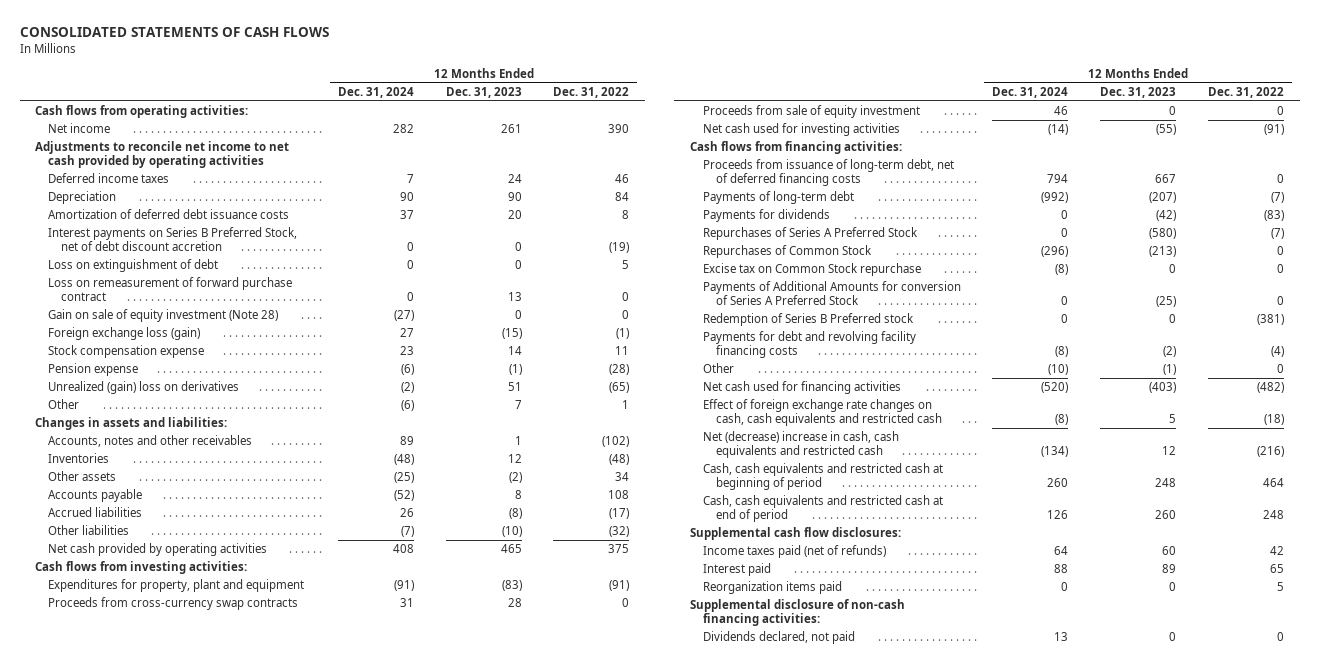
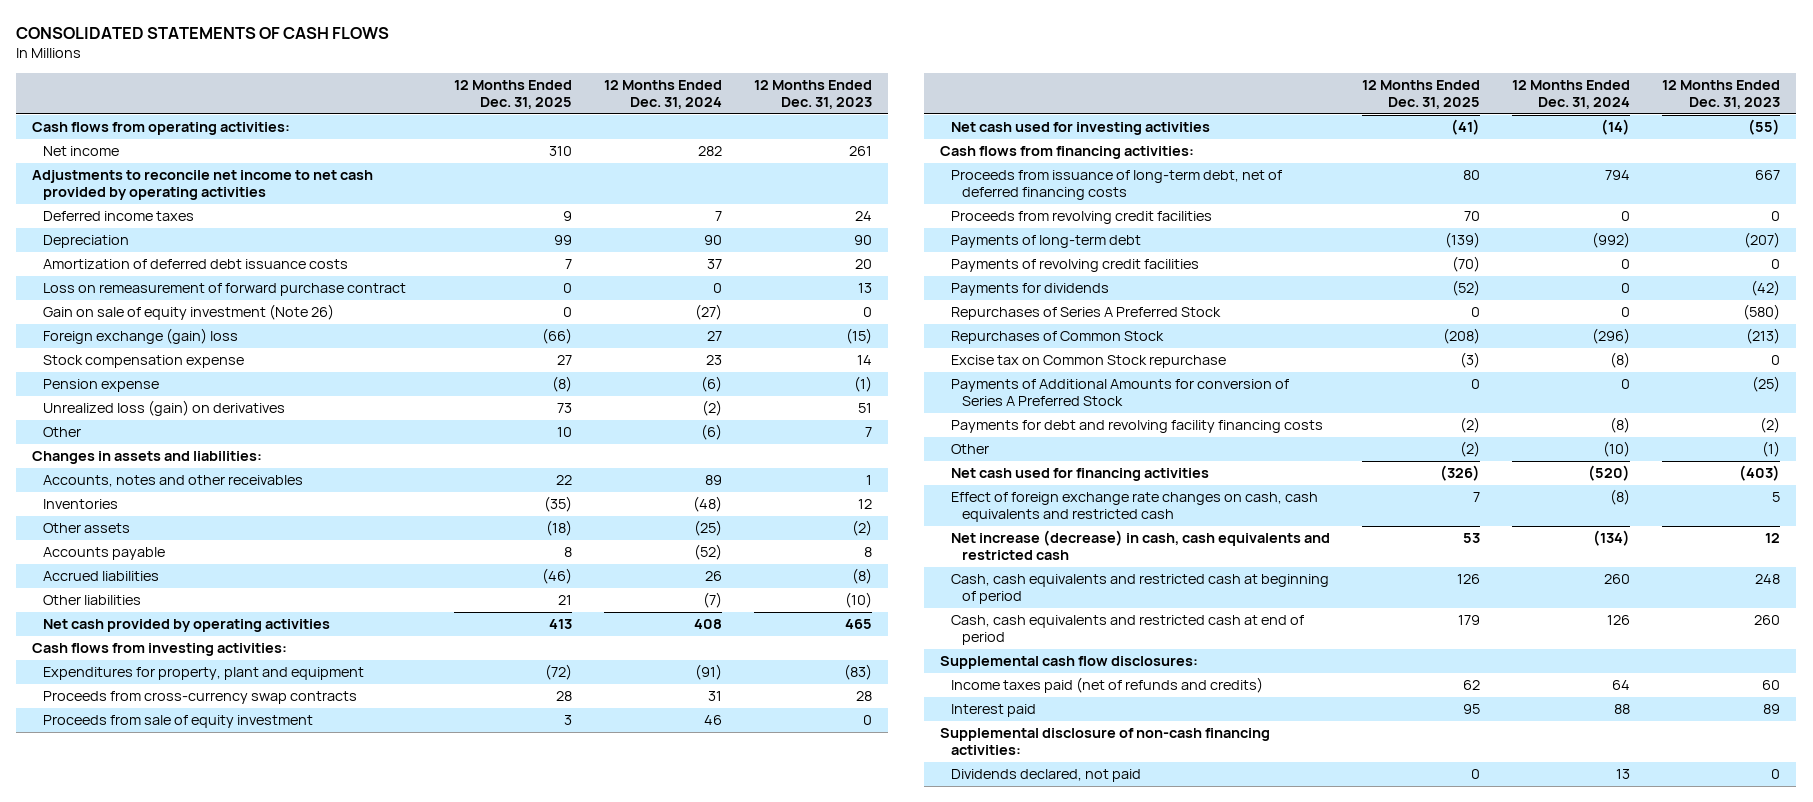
[553,86,630,98] Dec. 31, 2022 -> none
none -> [454,80,573,110] 12 Months Ended Dec. 31, 2025
[48,227,298,252] Interest payments on Series B Preferred Stock, net of debt discount accretion -> none
[48,259,219,273] Loss on extinguishment of debt -> none
[48,309,279,323] Gain on sale of equity investment (Note 28) -> [43,304,335,321] Gain on sale of equity investment (Note 26)
[48,327,201,341] Foreign exchange loss (gain) -> [43,328,239,345] Foreign exchange (gain) loss
[48,381,240,395] Unrealized (gain) loss on derivatives -> [43,400,286,417] Unrealized loss (gain) on derivatives
none -> [951,211,1213,225] Proceeds from revolving credit facilities
none -> [951,259,1200,273] Payments of revolving credit facilities
[702,313,914,327] Redemption of Series B Preferred stock -> none
[702,431,899,459] Net (decrease) increase in cash, cash equivalents and restricted cash -> [951,530,1331,561] Net increase (decrease) in cash, cash equivalents and restricted cash
[702,545,886,559] Income taxes paid (net of refunds) -> [951,677,1264,694] Income taxes paid (net of refunds and credits)
[702,581,842,595] Reorganization items paid -> none

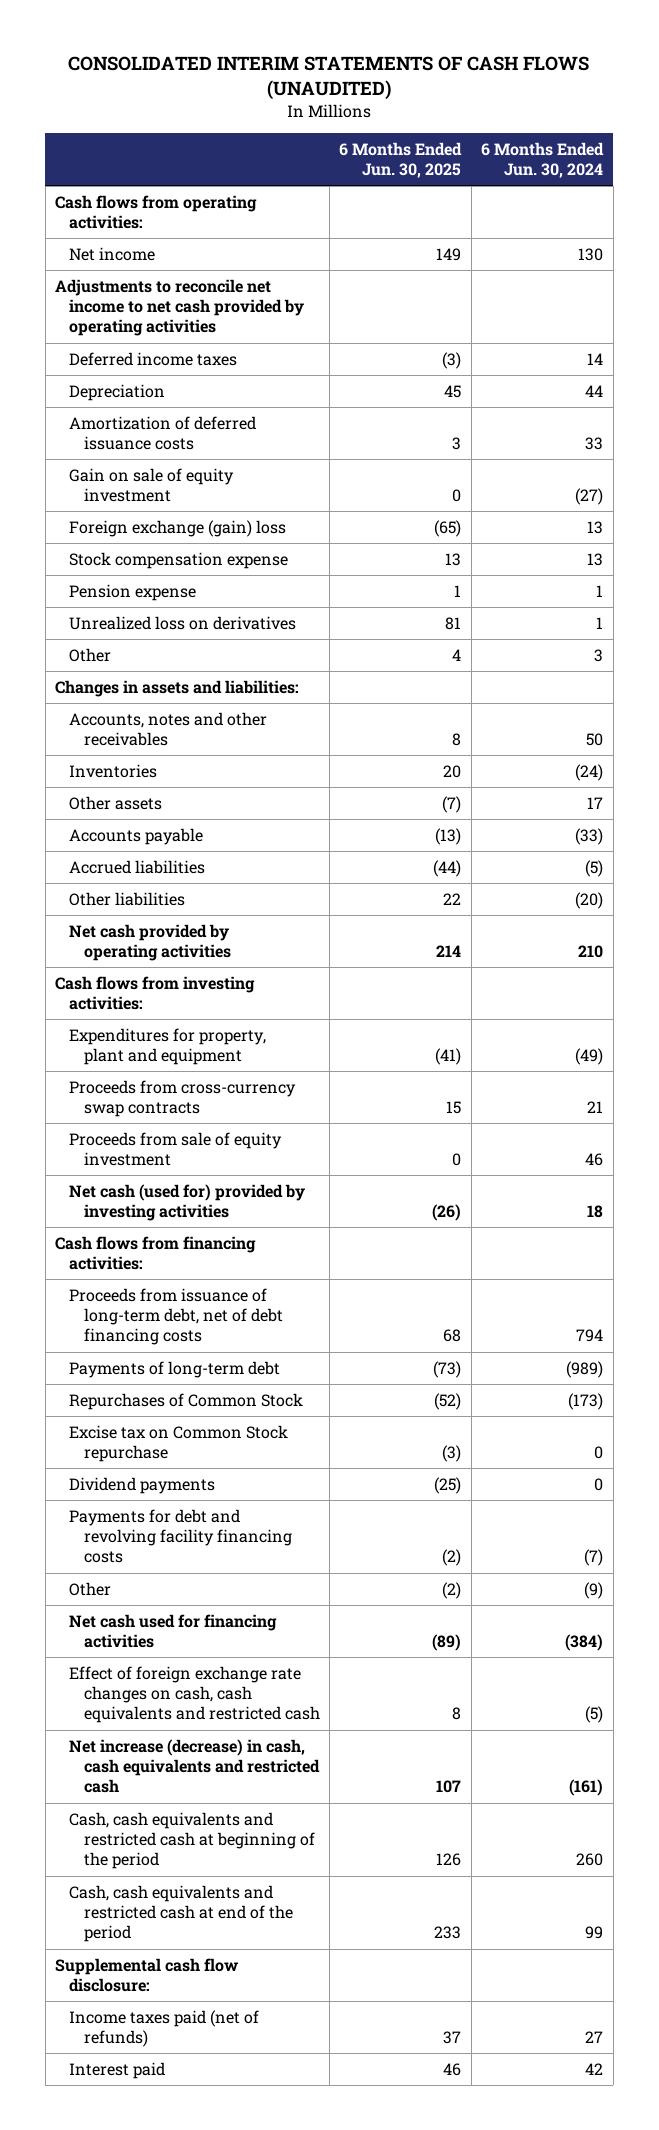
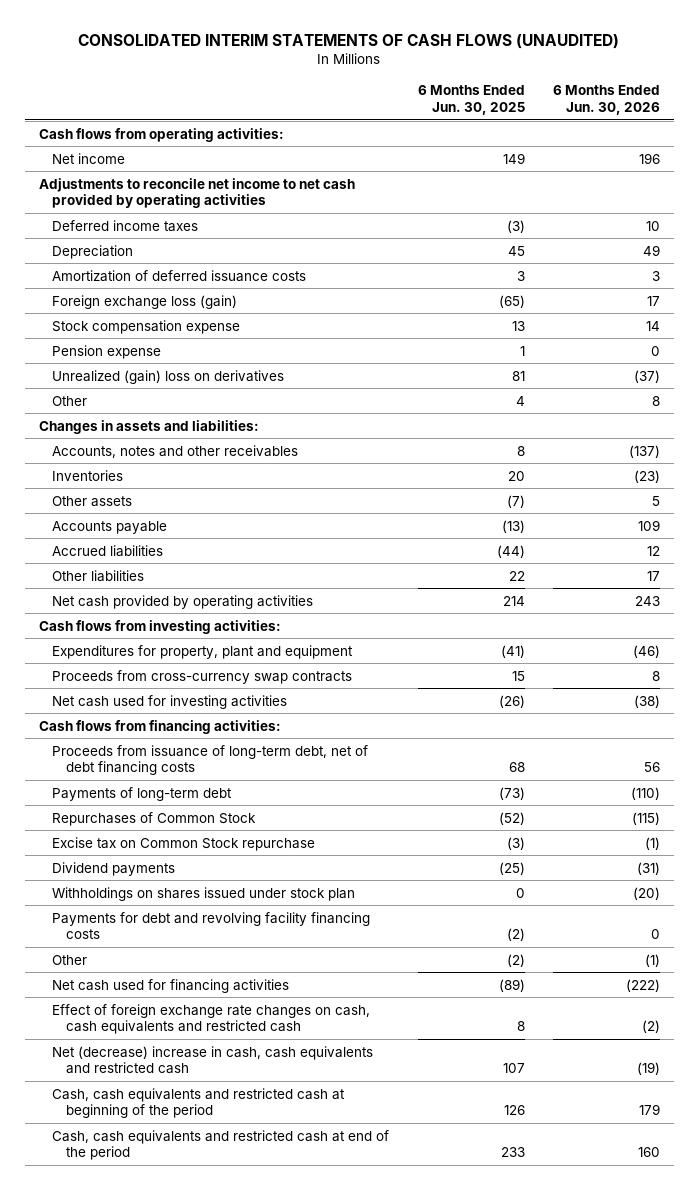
[481,141,605,179] 6 Months Ended Jun. 30, 2024 -> none
none -> [552,85,660,115] 6 Months Ended Jun. 30, 2026
[69,467,235,503] Gain on sale of equity investment -> none
[69,519,287,537] Foreign exchange (gain) loss -> [52,294,238,309] Foreign exchange loss (gain)
[69,615,297,630] Unrealized loss on derivatives -> [52,369,285,384] Unrealized (gain) loss on derivatives
[69,1131,283,1167] Proceeds from sale of equity investment -> none
[69,1183,306,1222] Net cash (used for) provided by investing activities -> [52,694,288,709] Net cash used for investing activities
none -> [52,886,356,901] Withholdings on shares issued under stock plan
[69,1738,320,1794] Net increase (decrease) in cash, cash equivalents and restricted cash -> [52,1045,374,1075] Net (decrease) increase in cash, cash equivalents and restricted cash
[55,1957,240,1993] Supplemental cash flow disclosure: -> none
[69,2009,260,2048] Income taxes paid (net of refunds) -> none
[69,2061,166,2079] Interest paid -> none

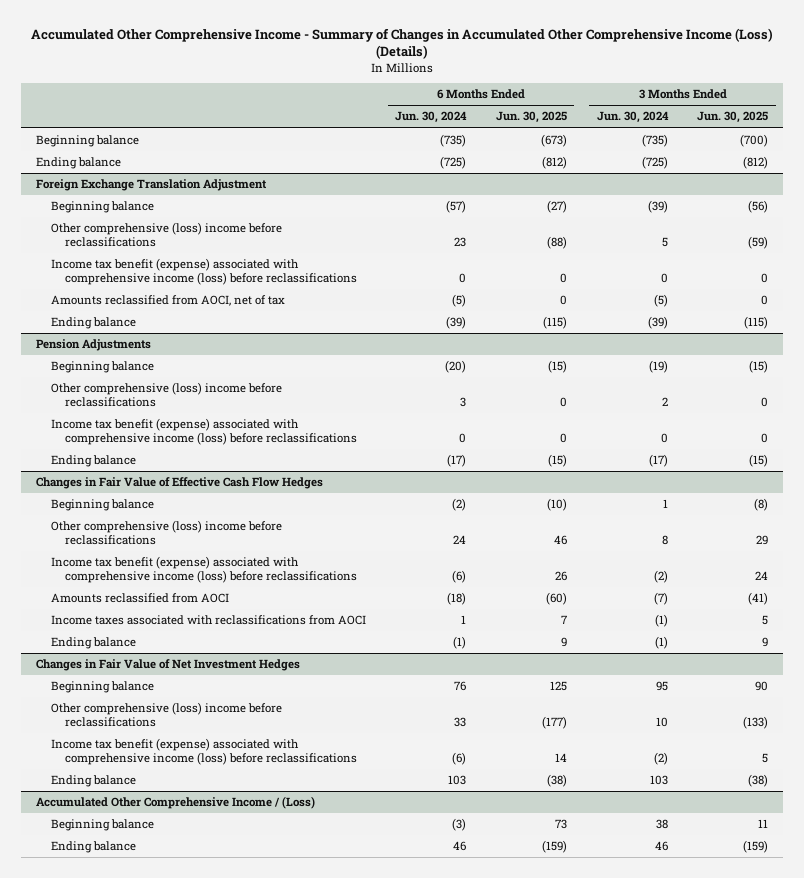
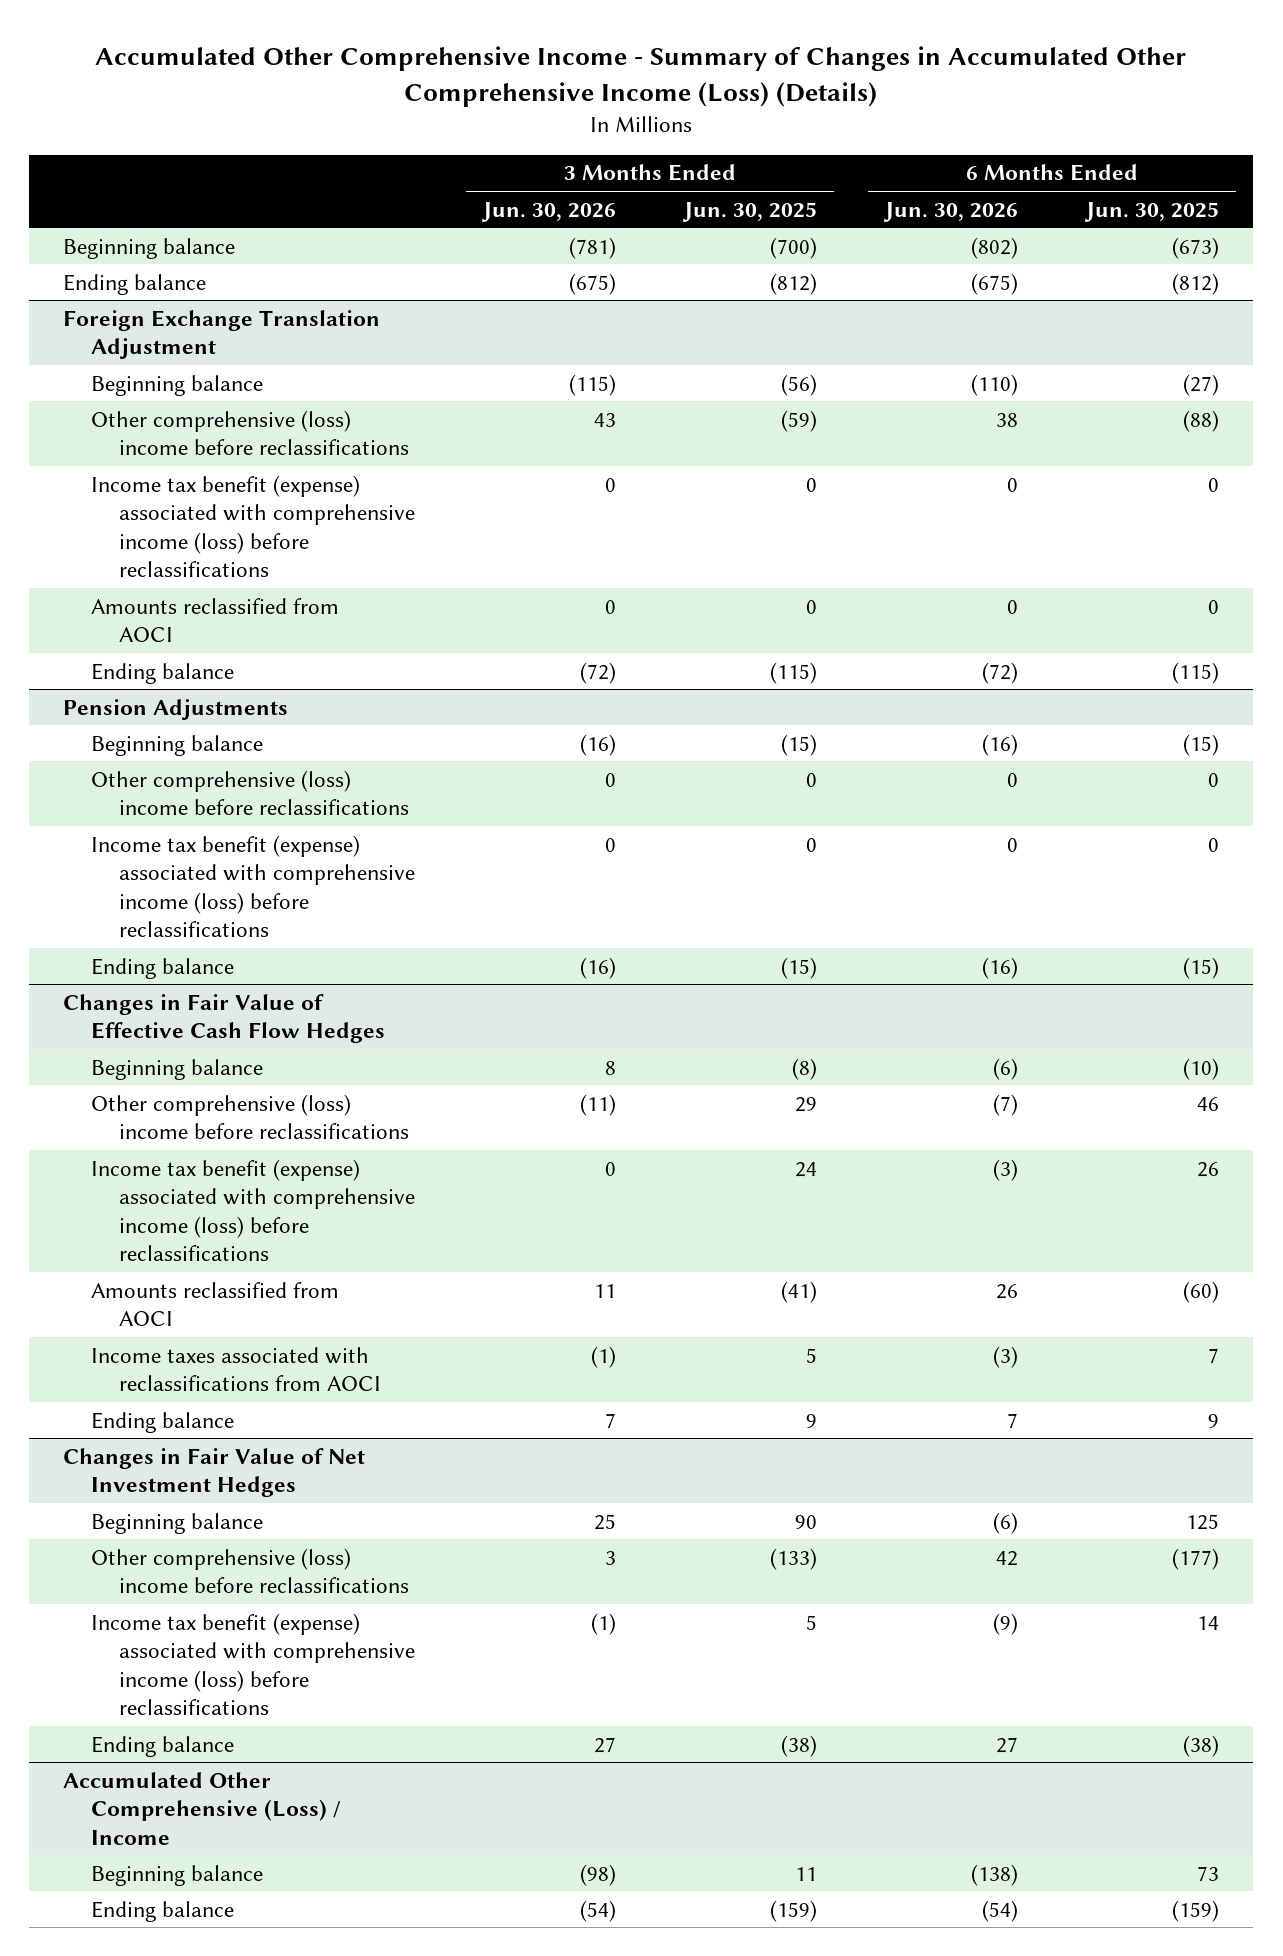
[395,111,468,124] Jun. 30, 2024 -> none
[596,111,669,124] Jun. 30, 2024 -> none
none -> [480,201,616,222] Jun. 30, 2026
none -> [882,201,1018,222] Jun. 30, 2026
[50,295,285,307] Amounts reclassified from AOCI, net of tax -> [91,597,340,643] Amounts reclassified from AOCI
[35,796,315,810] Accumulated Other Comprehensive Income / (Loss) -> [63,1771,342,1845] Accumulated Other Comprehensive (Loss) / Income

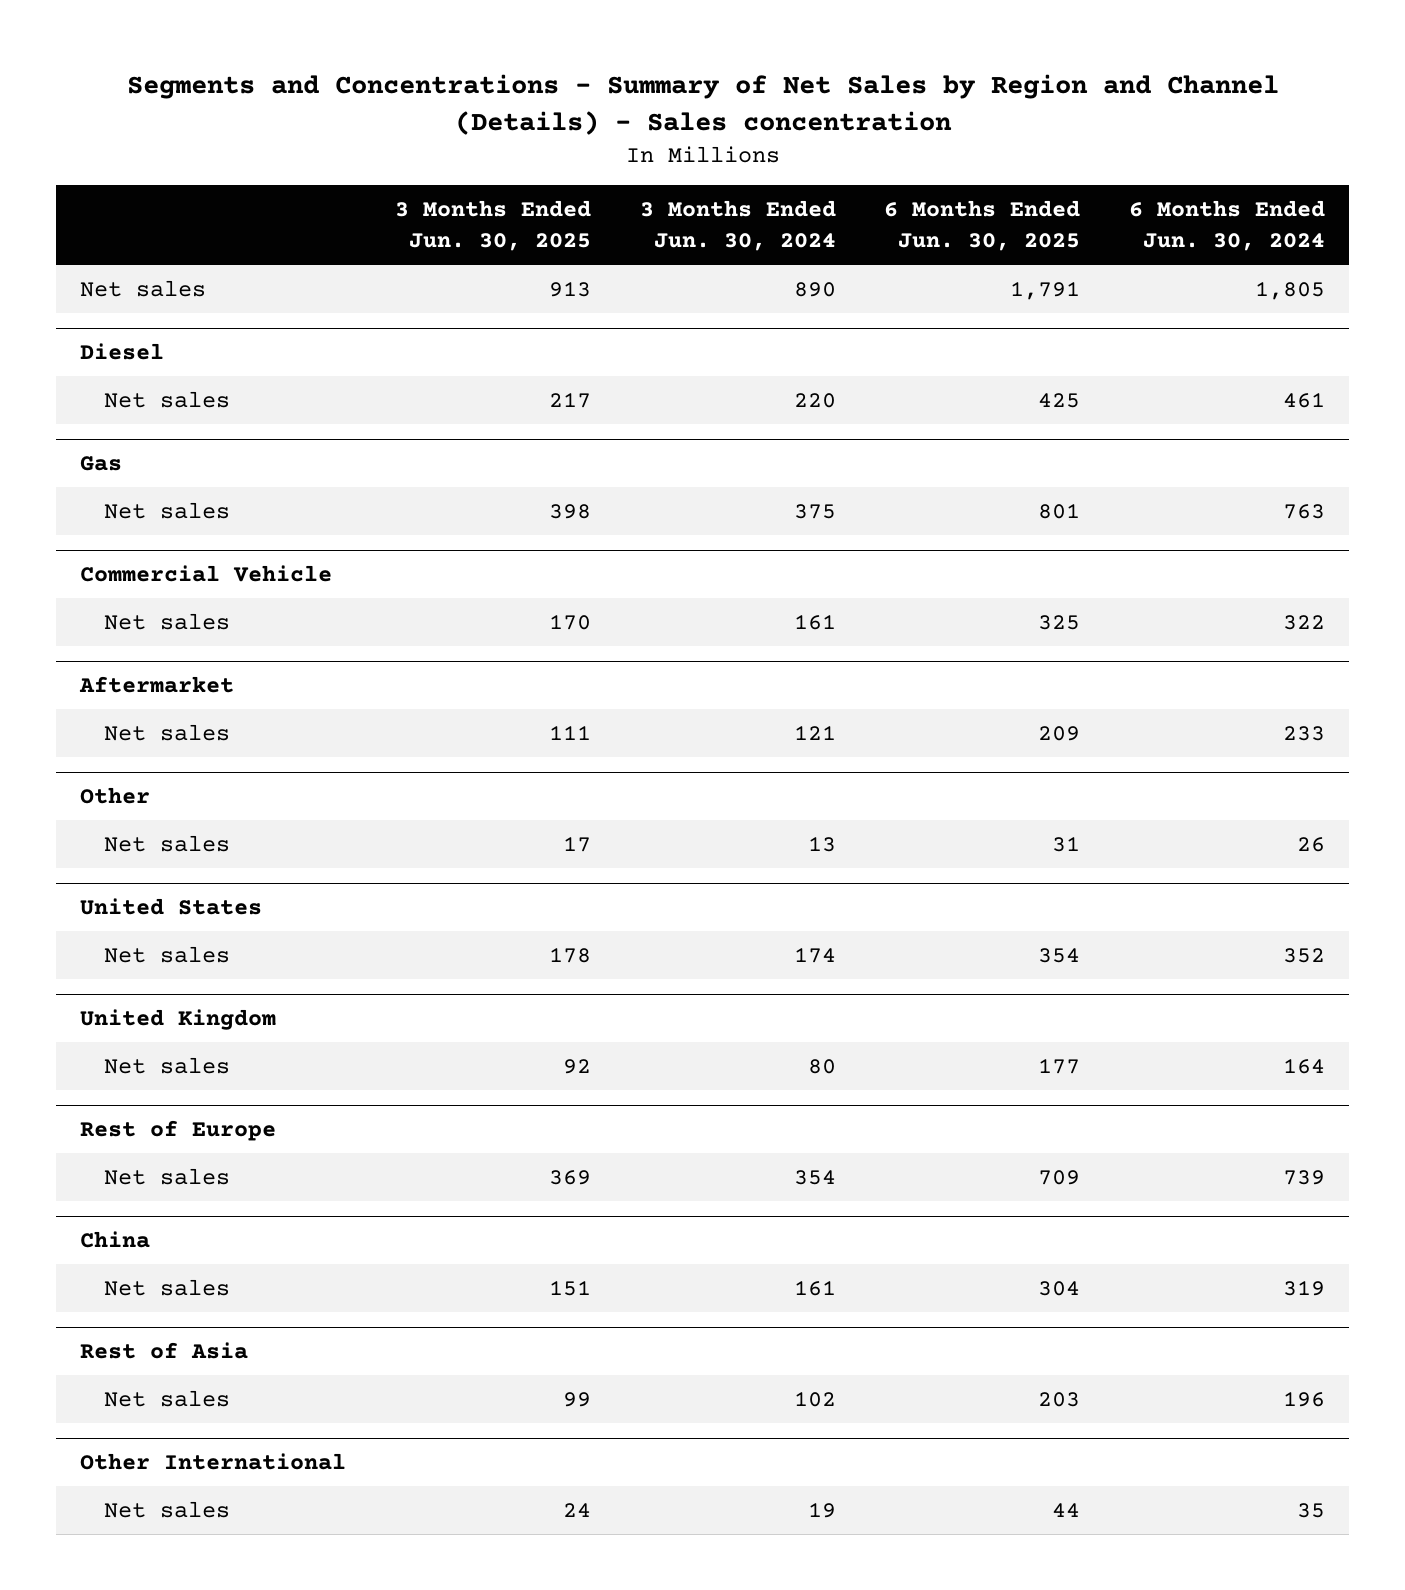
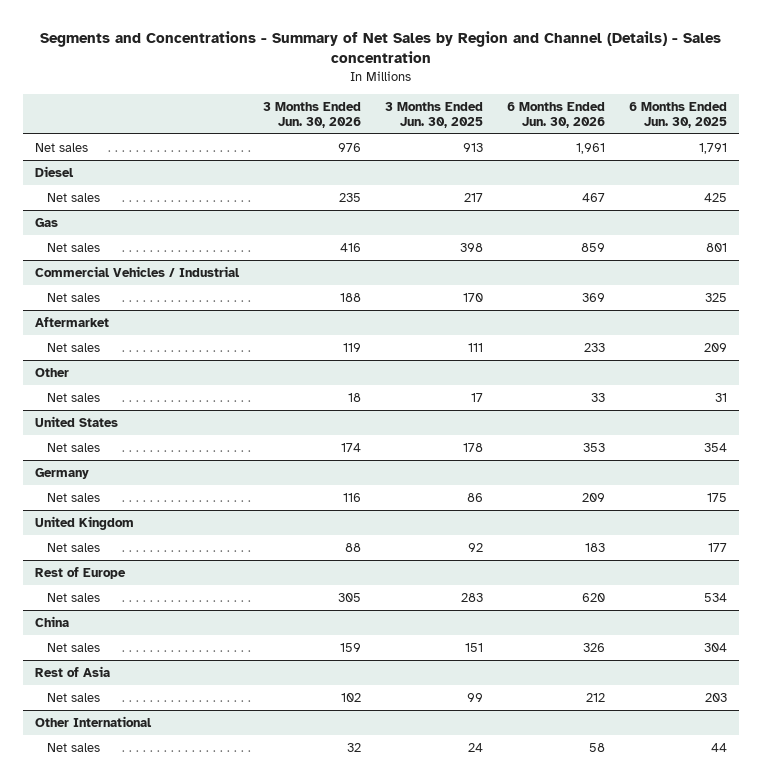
[639,200,836,251] 3 Months Ended Jun. 30, 2024 -> none
[1128,200,1325,251] 6 Months Ended Jun. 30, 2024 -> none
none -> [262,101,361,128] 3 Months Ended Jun. 30, 2026
none -> [506,101,605,128] 6 Months Ended Jun. 30, 2026
[80,565,333,583] Commercial Vehicle -> [34,265,240,277] Commercial Vehicles / Industrial
none -> [34,467,89,479] Germany
none -> [46,492,100,502] Net sales
[549,1169,592,1185] 369 -> [460,592,483,602] 283
[1038,1169,1081,1185] 709 -> [703,592,727,602] 534

